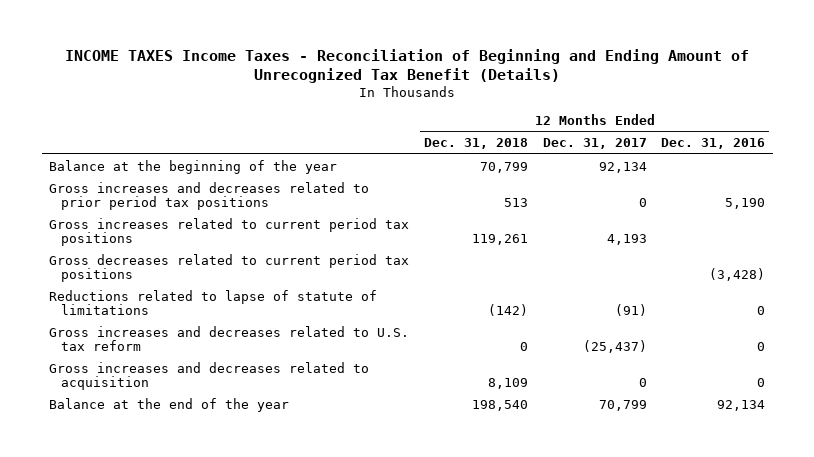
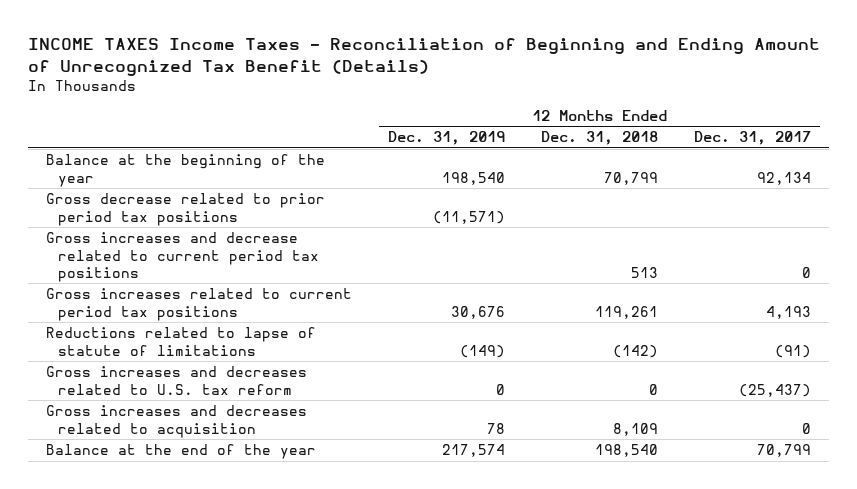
[661,138,766,150] Dec. 31, 2016 -> none
none -> [387,131,505,146] Dec. 31, 2019
none -> [45,193,325,226] Gross decrease related to prior period tax positions
[48,181,369,211] Gross increases and decreases related to prior period tax positions -> [45,232,319,282] Gross increases and decrease related to current period tax positions
[48,253,409,283] Gross decreases related to current period tax positions -> none

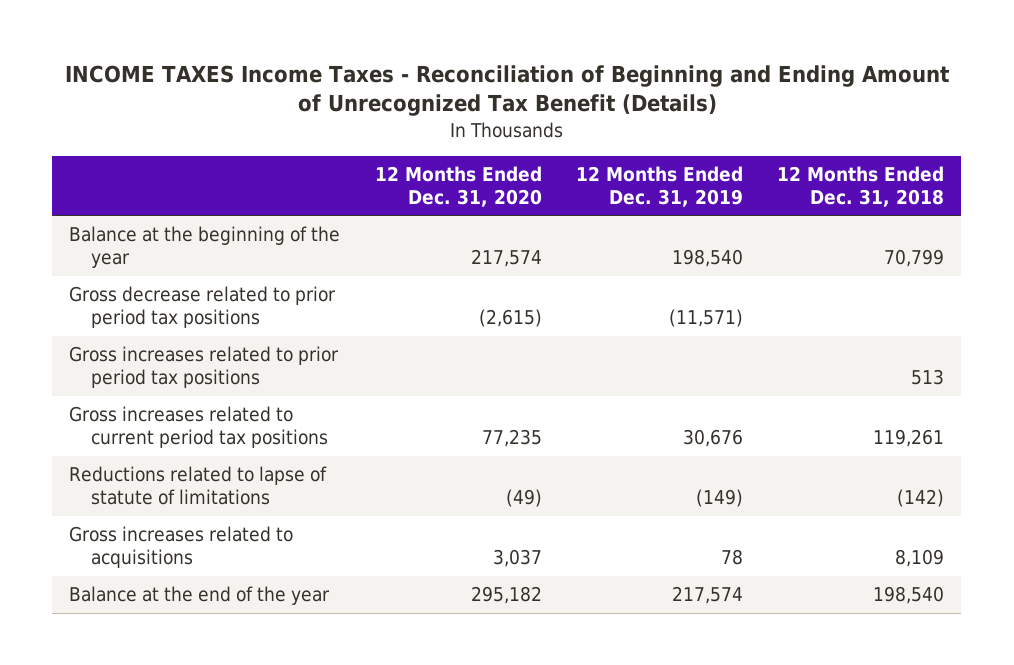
[694,131,812,146] Dec. 31, 2017 -> none
none -> [374,165,542,207] 12 Months Ended Dec. 31, 2020
[45,232,319,282] Gross increases and decrease related to current period tax positions -> [69,346,340,389] Gross increases related to prior period tax positions
[45,366,307,395] Gross increases and decreases related to U.S. tax reform -> none
[45,405,307,438] Gross increases and decreases related to acquisition -> [69,526,294,569] Gross increases related to acquisitions

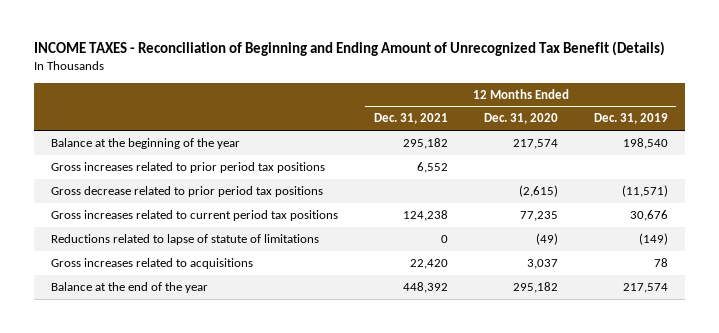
[64,64,950,117] INCOME TAXES Income Taxes - Reconciliation of Beginning and Ending Amount of Unrecognized Tax Benefit (Details) -> [33,41,665,57] INCOME TAXES - Reconciliation of Beginning and Ending Amount of Unrecognized Tax Benefit (Details)
[777,165,945,207] 12 Months Ended Dec. 31, 2018 -> none
none -> [374,113,449,125] Dec. 31, 2021
[69,286,337,329] Gross decrease related to prior period tax positions -> [51,185,324,197] Gross decrease related to prior period tax positions

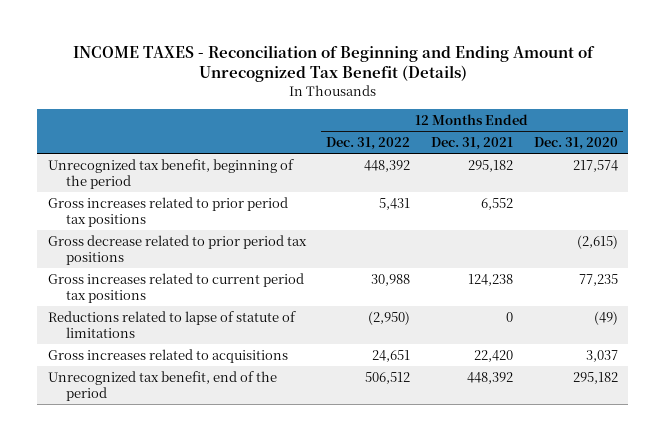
[593,113,668,125] Dec. 31, 2019 -> none
none -> [326,137,411,151] Dec. 31, 2022
[51,137,241,149] Balance at the beginning of the year -> [47,158,294,189] Unrecognized tax benefit, beginning of the period
[51,281,209,293] Balance at the end of the year -> [47,370,277,401] Unrecognized tax benefit, end of the period

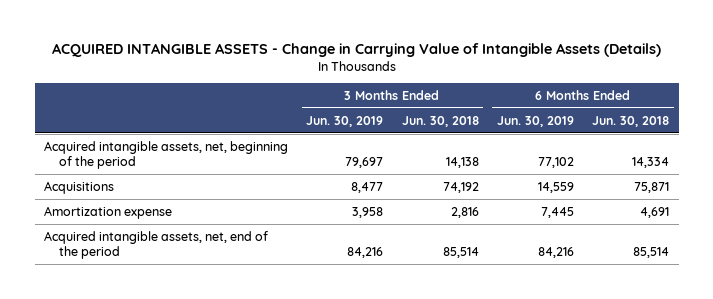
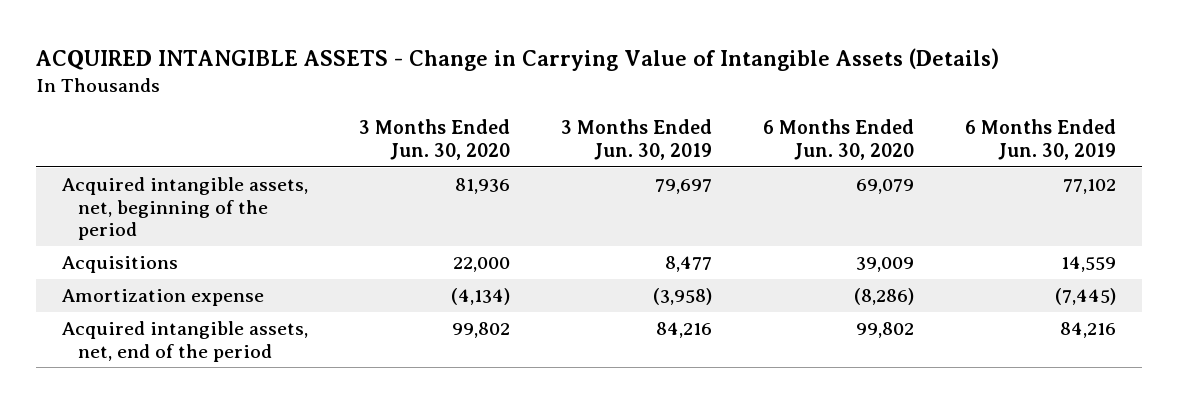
[401,115,479,127] Jun. 30, 2018 -> none
[592,115,670,127] Jun. 30, 2018 -> none
none -> [358,119,510,160] 3 Months Ended Jun. 30, 2020
none -> [762,119,914,160] 6 Months Ended Jun. 30, 2020
[352,206,384,218] 3,958 -> [652,287,712,305] (3,958)
[541,206,575,218] 7,445 -> [1055,287,1117,305] (7,445)

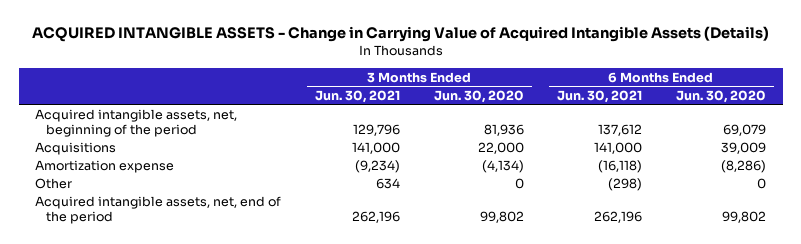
[36,48,1000,72] ACQUIRED INTANGIBLE ASSETS - Change in Carrying Value of Intangible Assets (Details) -> [31,26,769,43] ACQUIRED INTANGIBLE ASSETS - Change in Carrying Value of Acquired Intangible Assets (Details)
[560,119,712,160] 3 Months Ended Jun. 30, 2019 -> none
[965,119,1117,160] 6 Months Ended Jun. 30, 2019 -> none
none -> [314,89,400,103] Jun. 30, 2021
none -> [557,89,643,103] Jun. 30, 2021
none -> [35,177,73,189] Other

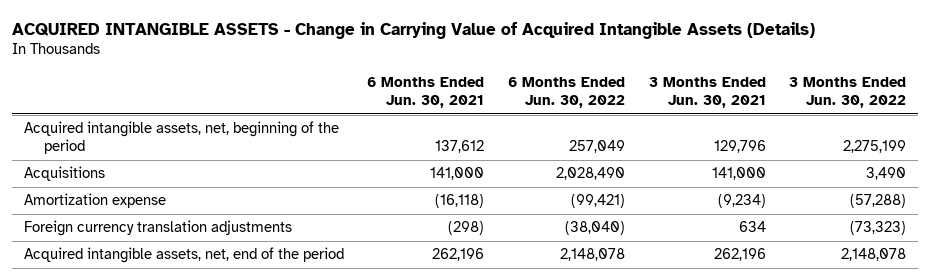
[433,89,524,103] Jun. 30, 2020 -> none
[675,89,766,103] Jun. 30, 2020 -> none
none -> [508,77,626,109] 6 Months Ended Jun. 30, 2022
none -> [789,77,907,109] 3 Months Ended Jun. 30, 2022
[35,177,73,189] Other -> [23,220,292,237] Foreign currency translation adjustments

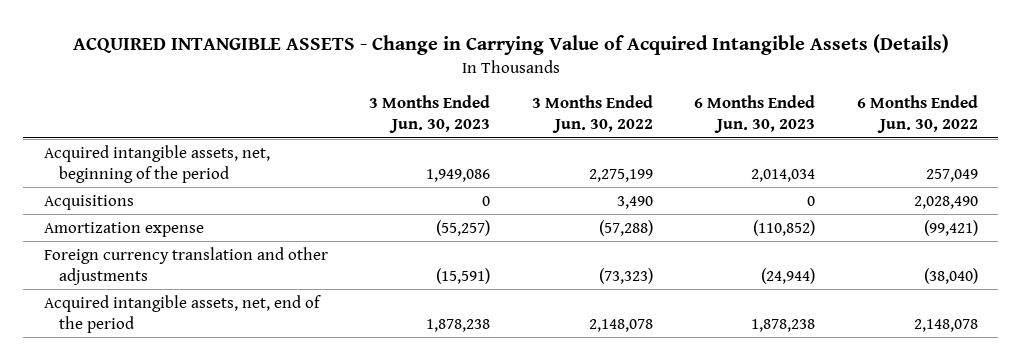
[367,77,485,109] 6 Months Ended Jun. 30, 2021 -> none
[648,77,766,109] 3 Months Ended Jun. 30, 2021 -> none
none -> [369,95,491,134] 3 Months Ended Jun. 30, 2023
none -> [694,95,816,134] 6 Months Ended Jun. 30, 2023
[23,220,292,237] Foreign currency translation adjustments -> [43,246,328,285] Foreign currency translation and other adjustments

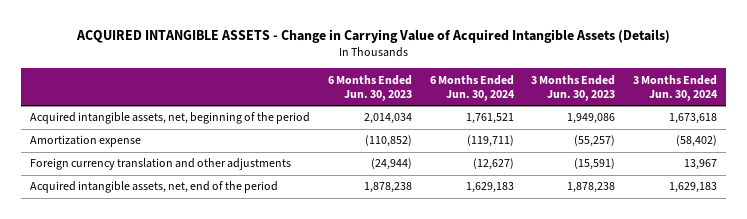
[531,95,653,134] 3 Months Ended Jun. 30, 2022 -> none
[856,95,978,134] 6 Months Ended Jun. 30, 2022 -> none
none -> [429,74,515,101] 6 Months Ended Jun. 30, 2024
none -> [633,74,719,101] 3 Months Ended Jun. 30, 2024
[43,194,134,210] Acquisitions -> none

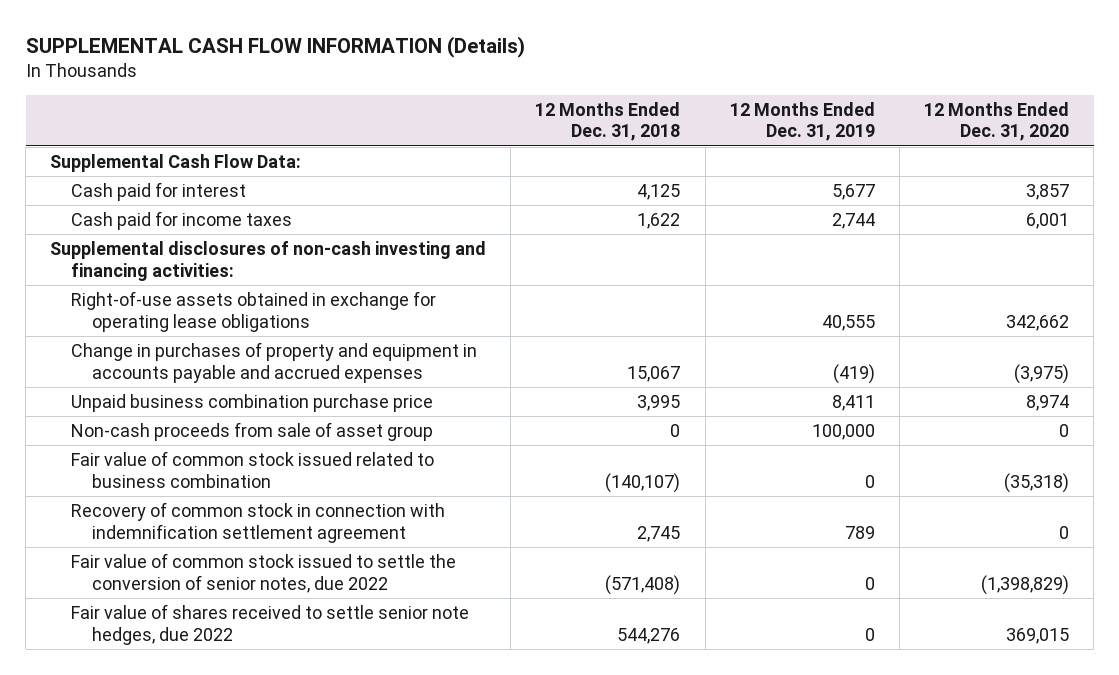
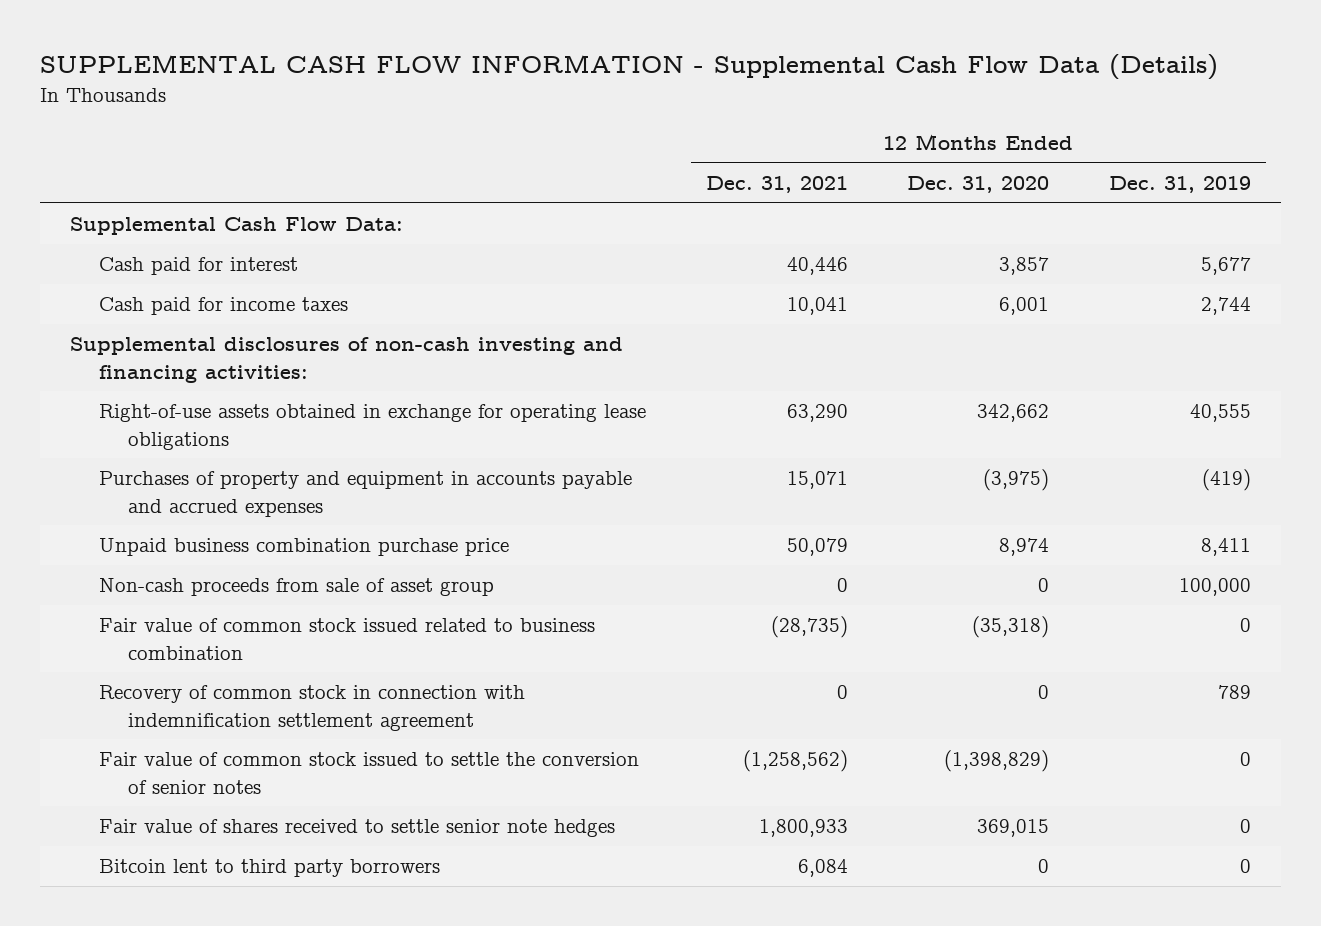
[25,36,525,59] SUPPLEMENTAL CASH FLOW INFORMATION (Details) -> [40,54,1219,81] SUPPLEMENTAL CASH FLOW INFORMATION - Supplemental Cash Flow Data (Details)
[535,101,681,142] 12 Months Ended Dec. 31, 2018 -> none
none -> [705,175,848,193] Dec. 31, 2021
[71,341,478,383] Change in purchases of property and equipment in accounts payable and accrued expenses -> [98,471,632,517] Purchases of property and equipment in accounts payable and accrued expenses
[71,552,457,593] Fair value of common stock issued to settle the conversion of senior notes, due 2022 -> [98,752,639,794] Fair value of common stock issued to settle the conversion of senior notes
[71,603,470,645] Fair value of shares received to settle senior note hedges, due 2022 -> [98,819,615,838] Fair value of shares received to settle senior note hedges
none -> [98,859,440,878] Bitcoin lent to third party borrowers

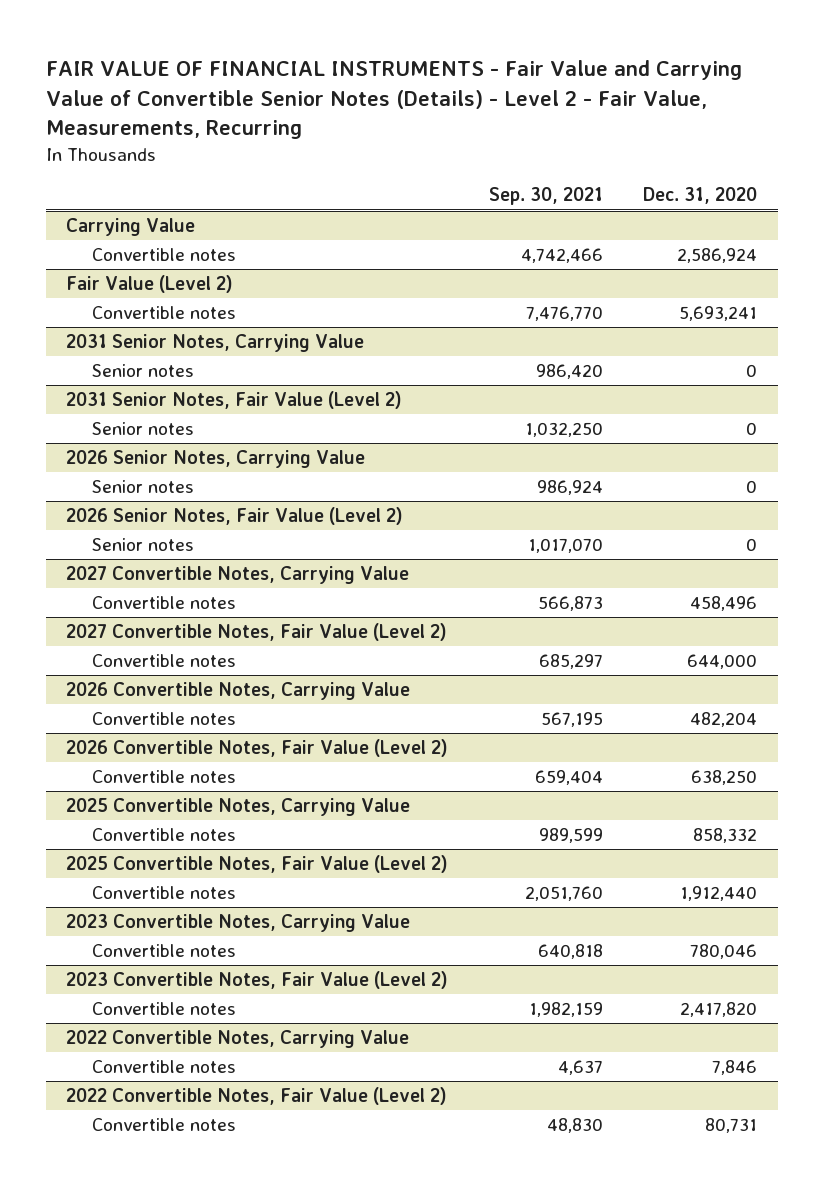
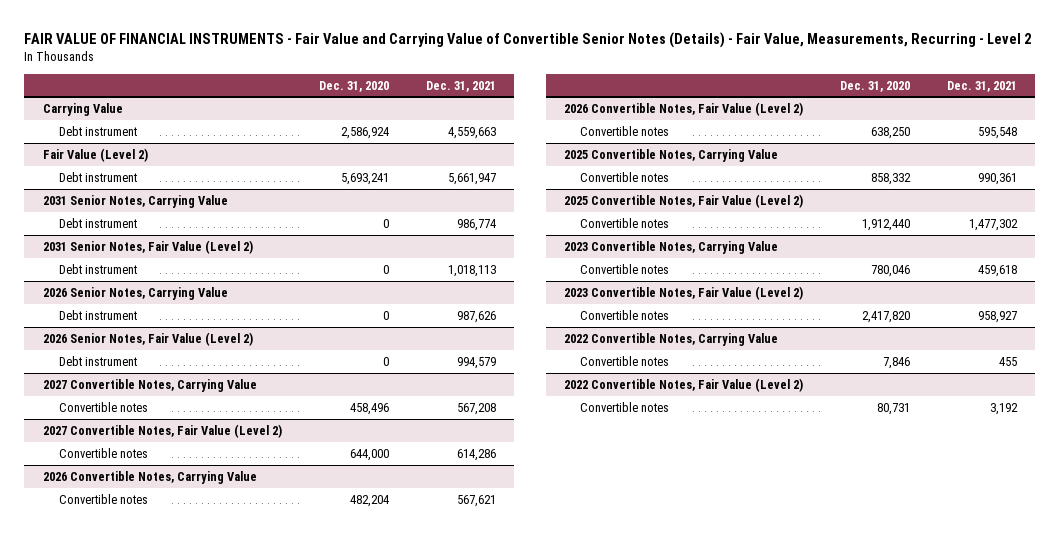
[46,59,743,140] FAIR VALUE OF FINANCIAL INSTRUMENTS - Fair Value and Carrying Value of Convertible Senior Notes (Details) - Level 2 - Fair Value, Measurements, Recurring -> [24,32,1032,49] FAIR VALUE OF FINANCIAL INSTRUMENTS - Fair Value and Carrying Value of Convertible Senior Notes (Details) - Fair Value, Measurements, Recurring - Level 2
[488,187,603,206] Sep. 30, 2021 -> none
none -> [425,80,496,92] Dec. 31, 2021
[92,248,237,262] Convertible notes -> [58,125,137,136] Debt instrument
[92,306,237,320] Convertible notes -> [58,171,137,182] Debt instrument
[92,364,195,378] Senior notes -> [58,217,137,228] Debt instrument
[92,422,195,436] Senior notes -> [58,263,137,274] Debt instrument
[92,480,195,494] Senior notes -> [58,309,137,320] Debt instrument
[92,538,195,552] Senior notes -> [58,355,137,366] Debt instrument

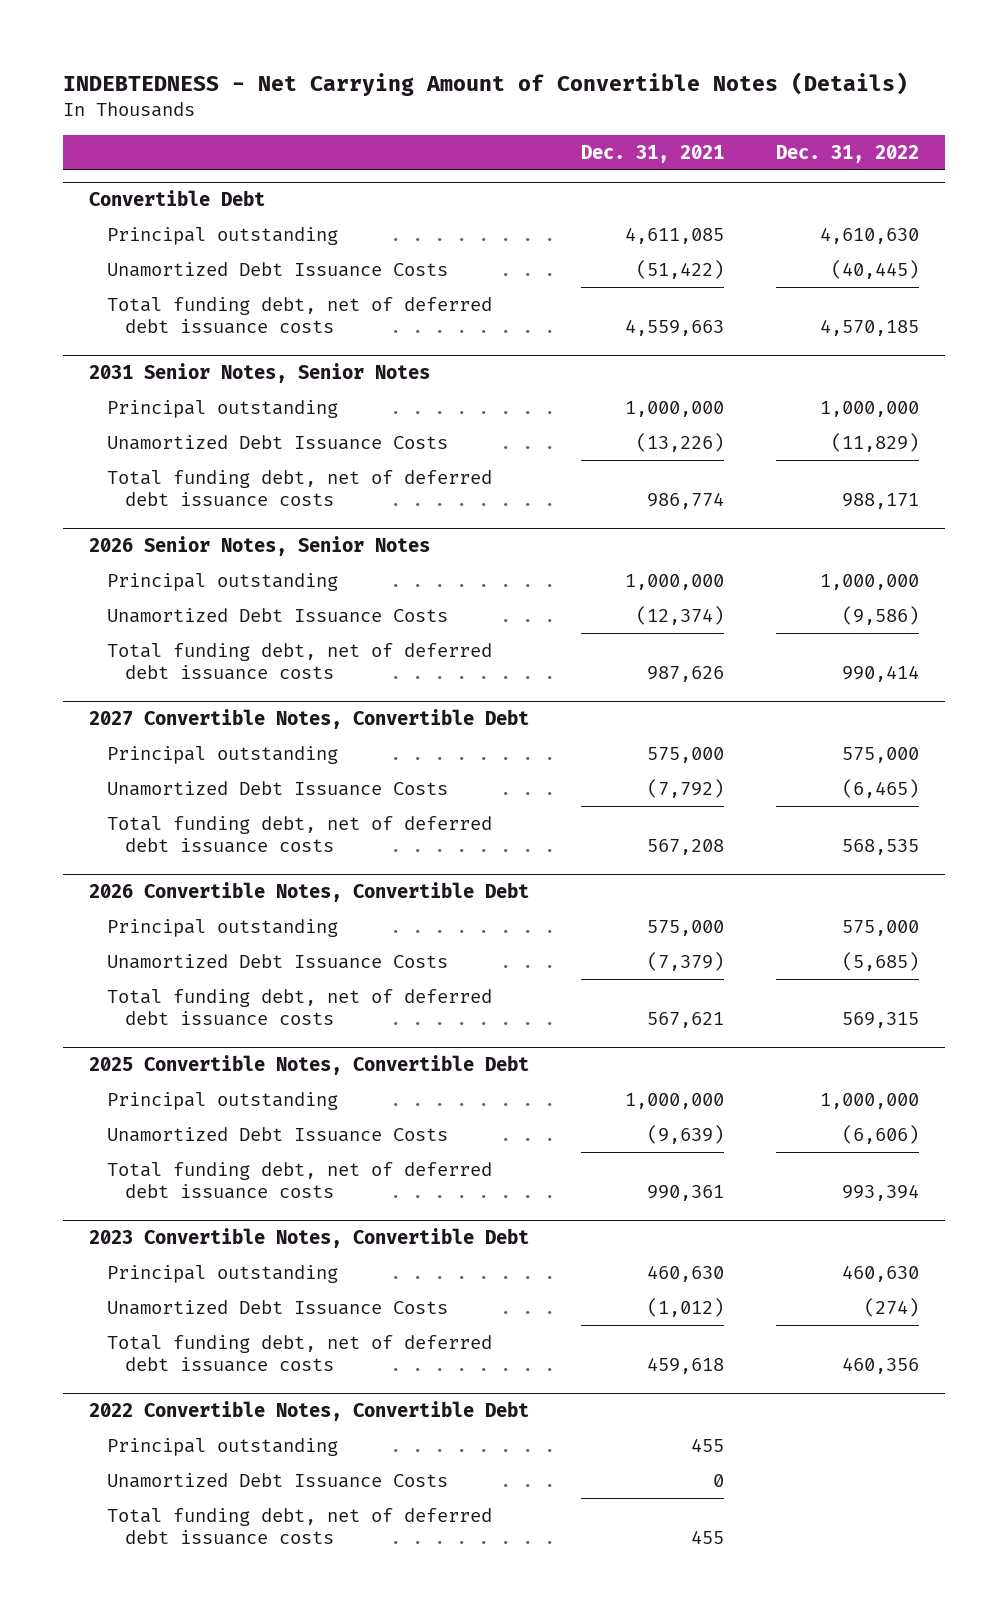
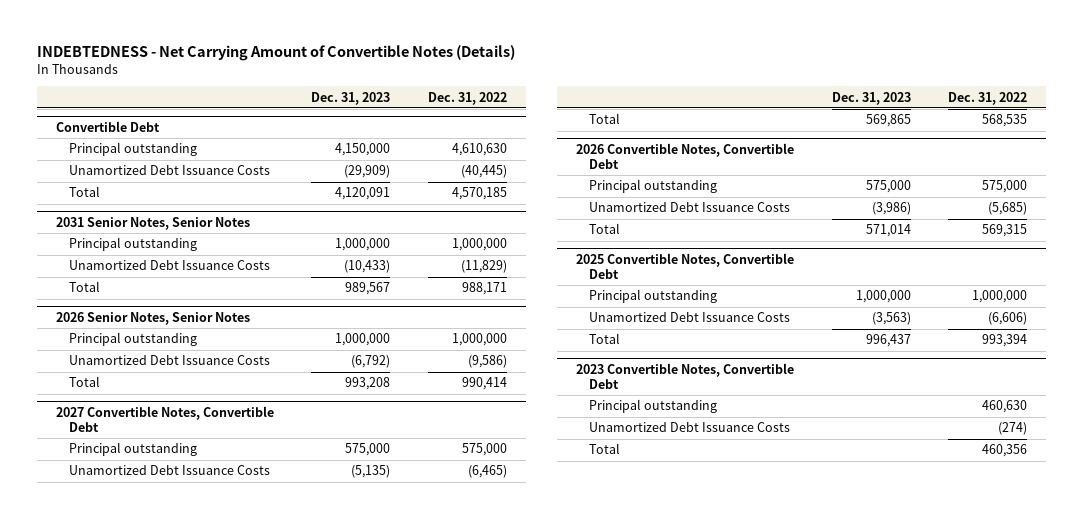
[580,144,724,163] Dec. 31, 2021 -> none
none -> [311,91,391,105] Dec. 31, 2023
[106,297,492,335] Total funding debt, net of deferred debt issuance costs -> [69,186,101,198] Total
[106,470,492,508] Total funding debt, net of deferred debt issuance costs -> [69,281,101,293] Total
[106,643,492,681] Total funding debt, net of deferred debt issuance costs -> [69,376,101,388] Total
[106,816,492,854] Total funding debt, net of deferred debt issuance costs -> [589,113,621,125] Total
[106,989,492,1027] Total funding debt, net of deferred debt issuance costs -> [589,223,621,235] Total
[106,1162,492,1200] Total funding debt, net of deferred debt issuance costs -> [589,333,621,345] Total
[88,1401,529,1422] 2022 Convertible Notes, Convertible Debt -> none
[106,1438,338,1457] Principal outstanding -> none
[106,1473,448,1489] Unamortized Debt Issuance Costs -> none
[106,1508,492,1546] Total funding debt, net of deferred debt issuance costs -> none
[106,1335,492,1373] Total funding debt, net of deferred debt issuance costs -> [589,443,621,455] Total

